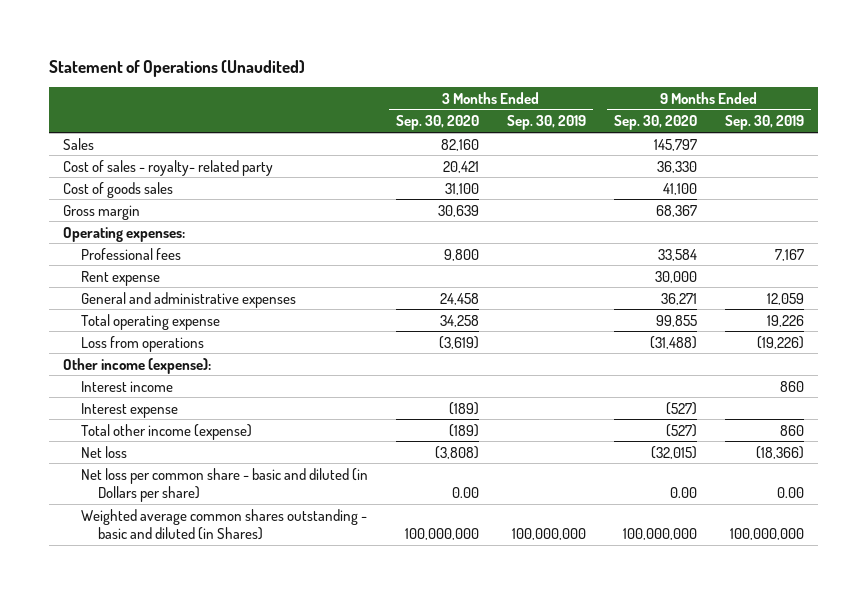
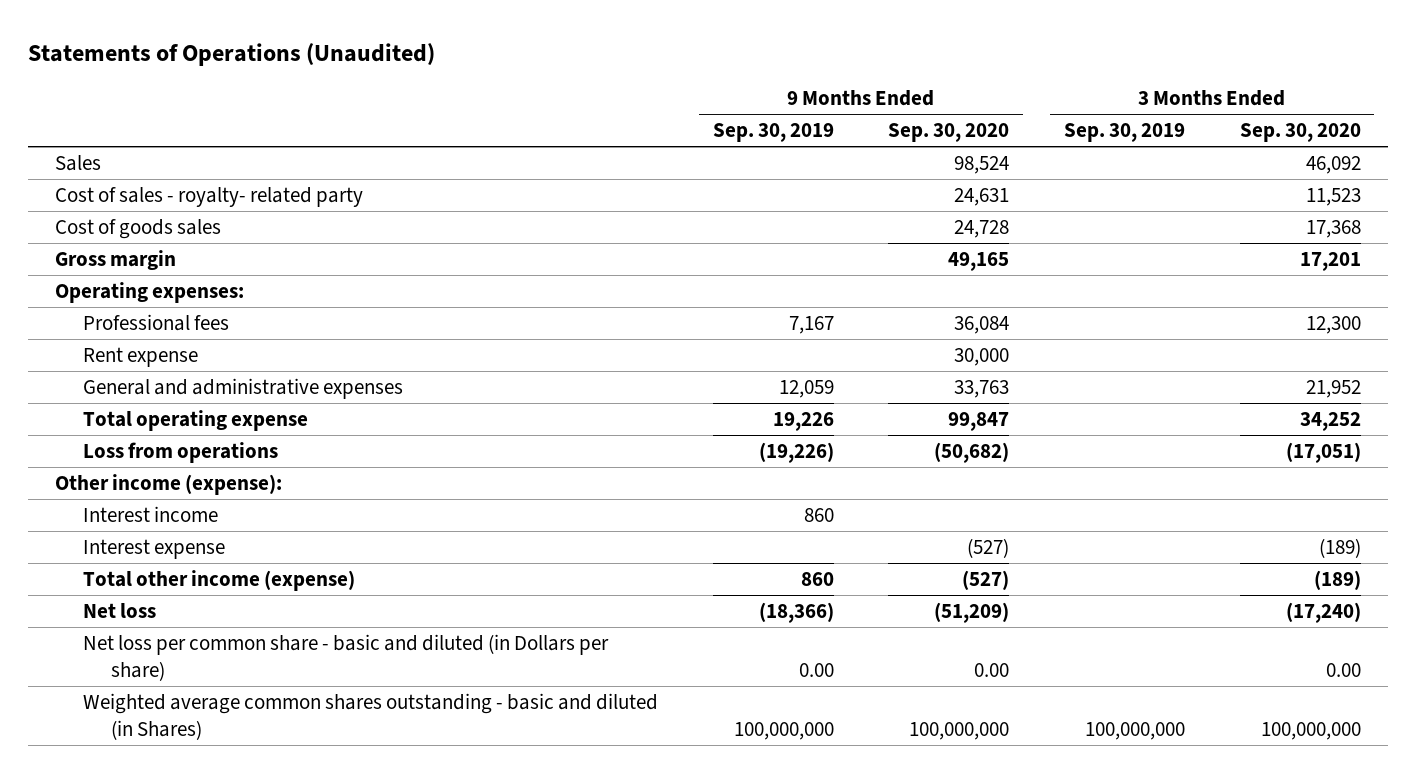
[49,59,306,77] Statement of Operations (Unaudited) -> [28,42,436,66] Statements of Operations (Unaudited)
[440,138,479,151] 82,160 -> [1305,156,1361,175] 46,092
[653,138,697,151] 145,797 -> [954,156,1010,175] 98,524
[442,160,479,173] 20,421 -> [1305,188,1361,207] 11,523
[656,160,697,173] 36,330 -> [954,188,1010,207] 24,631
[444,182,479,195] 31,100 -> [1305,220,1361,239] 17,368
[662,182,697,195] 41,100 -> [954,220,1010,239] 24,728
[437,204,479,217] 30,639 -> [1299,252,1361,272] 17,201
[655,204,697,217] 68,367 -> [948,252,1010,272] 49,165
[443,248,479,261] 9,800 -> [1305,316,1361,335] 12,300
[657,248,697,261] 33,584 -> [954,316,1010,335] 36,084
[439,292,479,305] 24,458 -> [1305,380,1361,399] 21,952
[660,292,697,305] 36,271 -> [954,380,1010,399] 33,763
[439,314,479,327] 34,258 -> [1299,412,1361,432] 34,252
[655,314,697,327] 99,855 -> [948,412,1010,432] 99,847
[438,335,479,349] (3,619) -> [1285,442,1361,464] (17,051)
[649,335,697,349] (31,488) -> [934,442,1010,464] (50,682)
[434,445,479,459] (3,808) -> [1285,602,1361,624] (17,240)
[650,445,697,459] (32,015) -> [934,602,1010,624] (51,209)

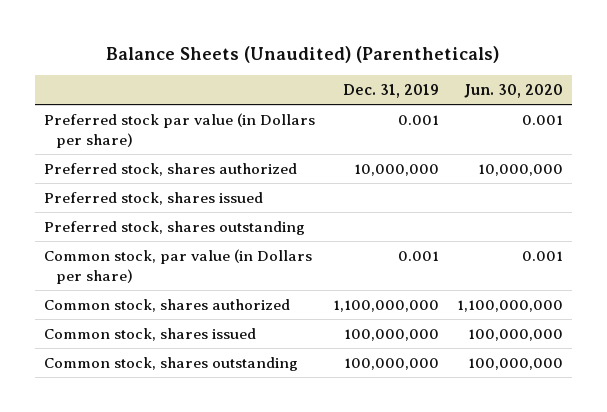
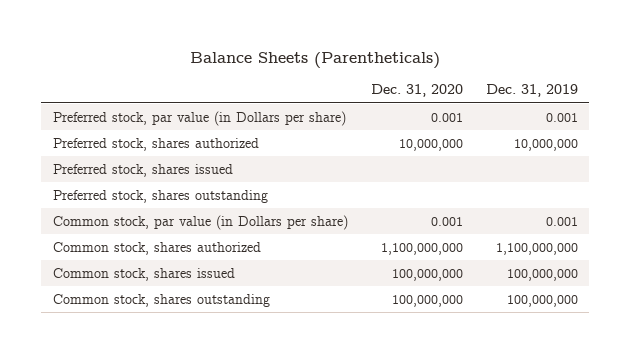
[106,45,500,63] Balance Sheets (Unaudited) (Parentheticals) -> [190,51,441,69] Balance Sheets (Parentheticals)
[463,84,563,99] Jun. 30, 2020 -> none
none -> [370,84,463,98] Dec. 31, 2020
[44,112,316,149] Preferred stock par value (in Dollars per share) -> [52,110,346,126] Preferred stock, par value (in Dollars per share)

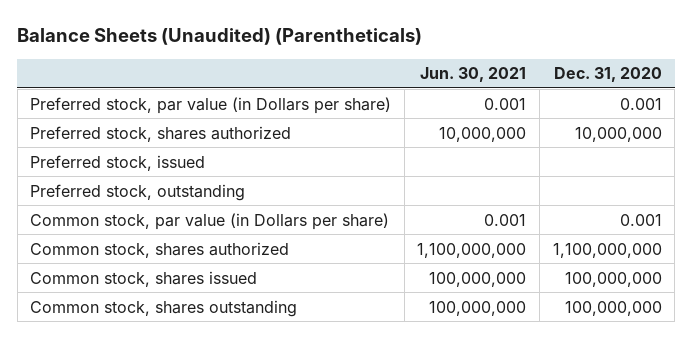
[190,51,441,69] Balance Sheets (Parentheticals) -> [17,28,423,46] Balance Sheets (Unaudited) (Parentheticals)
[485,84,578,98] Dec. 31, 2019 -> none
none -> [420,67,527,83] Jun. 30, 2021
[52,163,233,177] Preferred stock, shares issued -> [30,154,206,171] Preferred stock, issued
[52,189,268,203] Preferred stock, shares outstanding -> [30,183,246,201] Preferred stock, outstanding

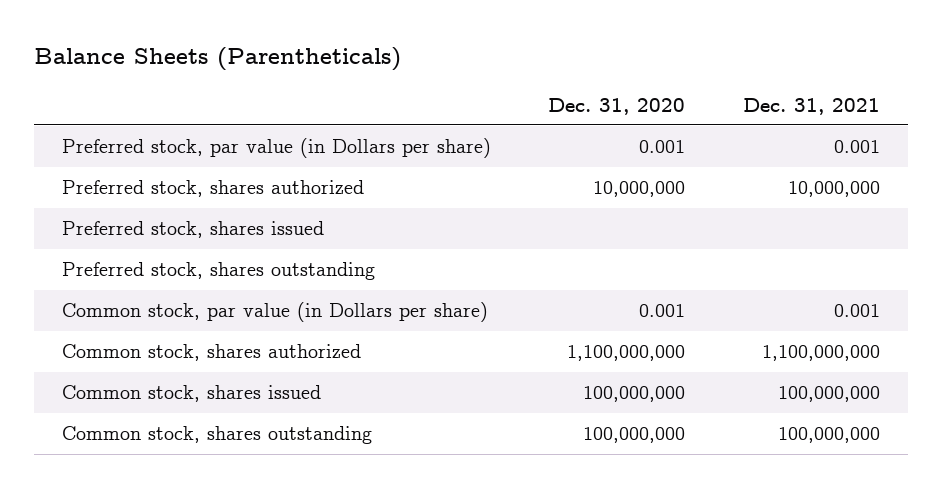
[17,28,423,46] Balance Sheets (Unaudited) (Parentheticals) -> [33,47,401,72] Balance Sheets (Parentheticals)
[420,67,527,83] Jun. 30, 2021 -> none
none -> [742,97,880,115] Dec. 31, 2021
[30,154,206,171] Preferred stock, issued -> [62,221,325,239] Preferred stock, shares issued
[30,183,246,201] Preferred stock, outstanding -> [62,262,376,281] Preferred stock, shares outstanding

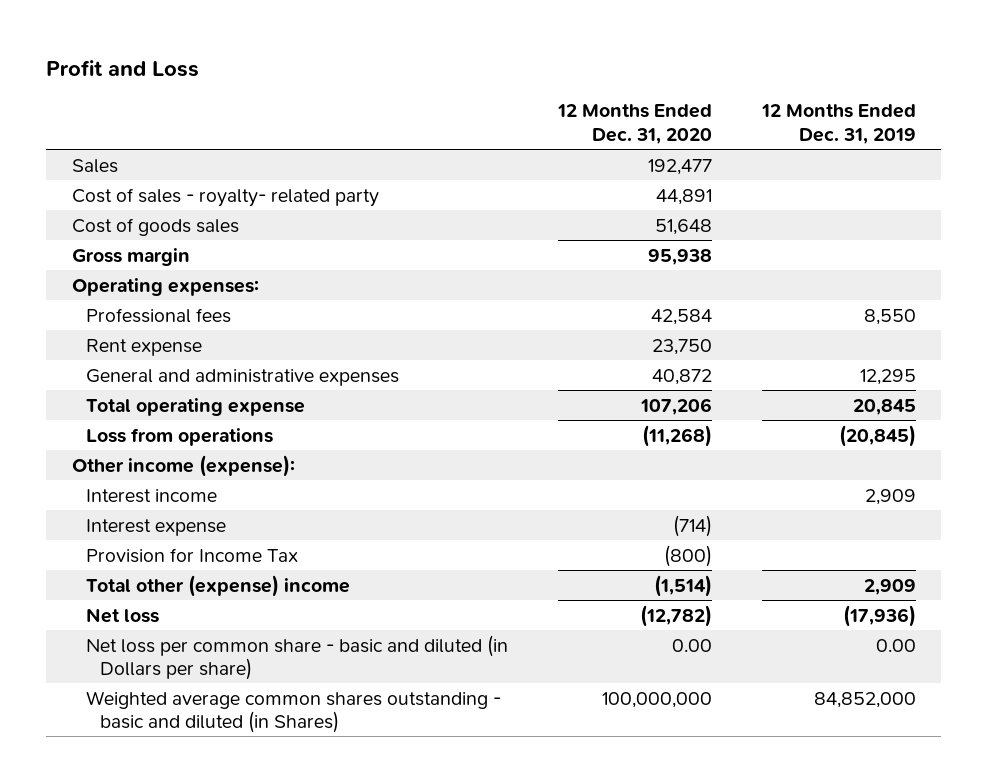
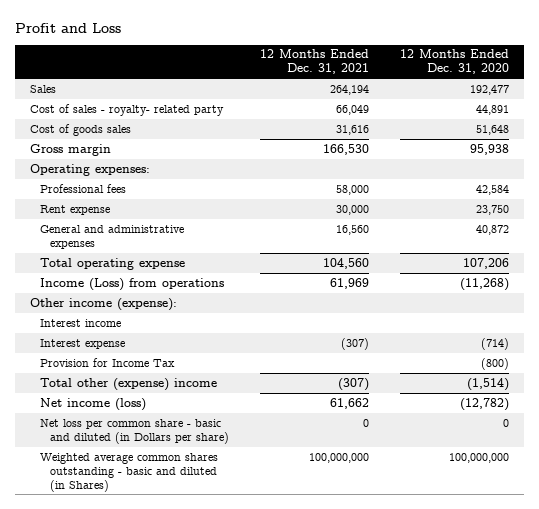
[760,104,916,144] 12 Months Ended Dec. 31, 2019 -> none
none -> [259,49,369,75] 12 Months Ended Dec. 31, 2021
[85,427,273,446] Loss from operations -> [40,277,225,291] Income (Loss) from operations
[85,607,159,623] Net loss -> [40,397,147,411] Net income (loss)
[671,638,712,652] 0.00 -> [502,418,509,427] 0

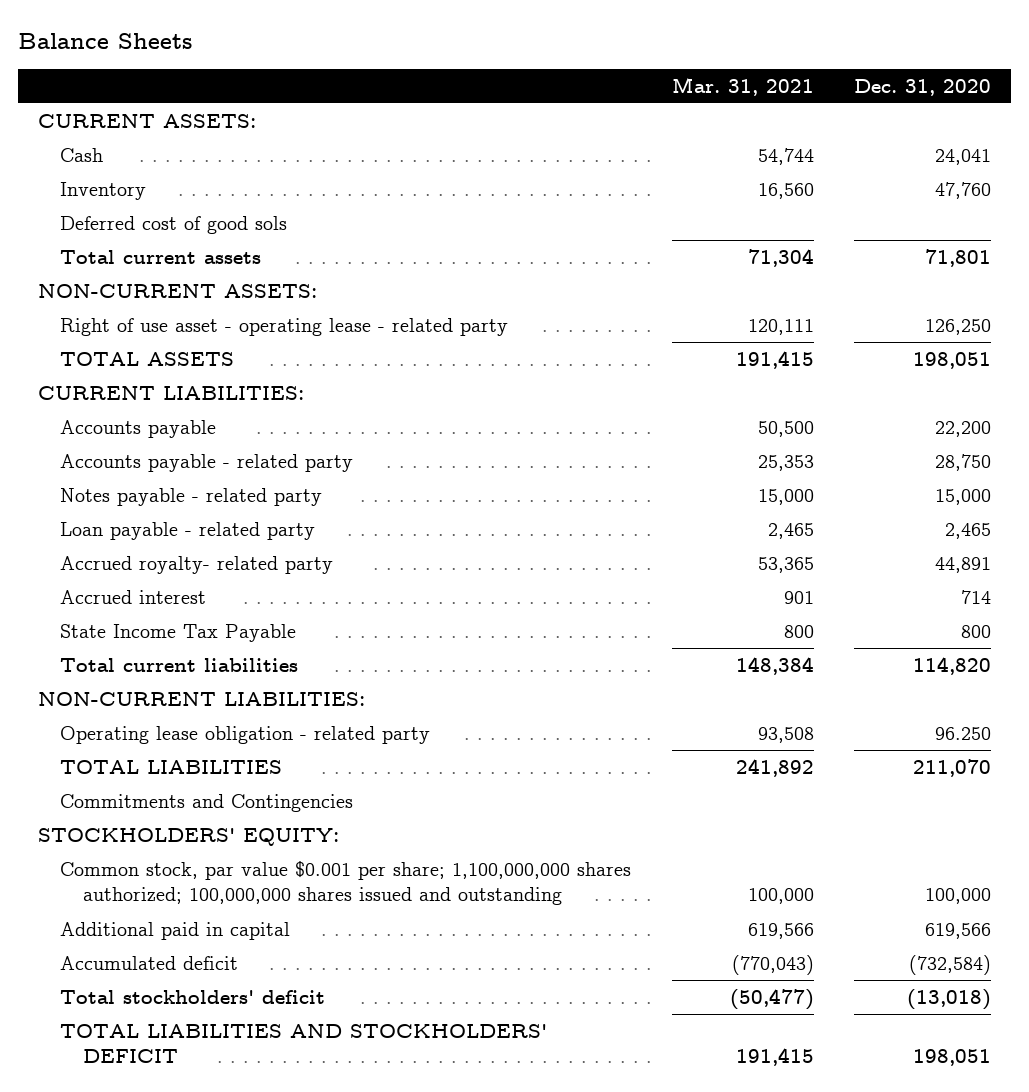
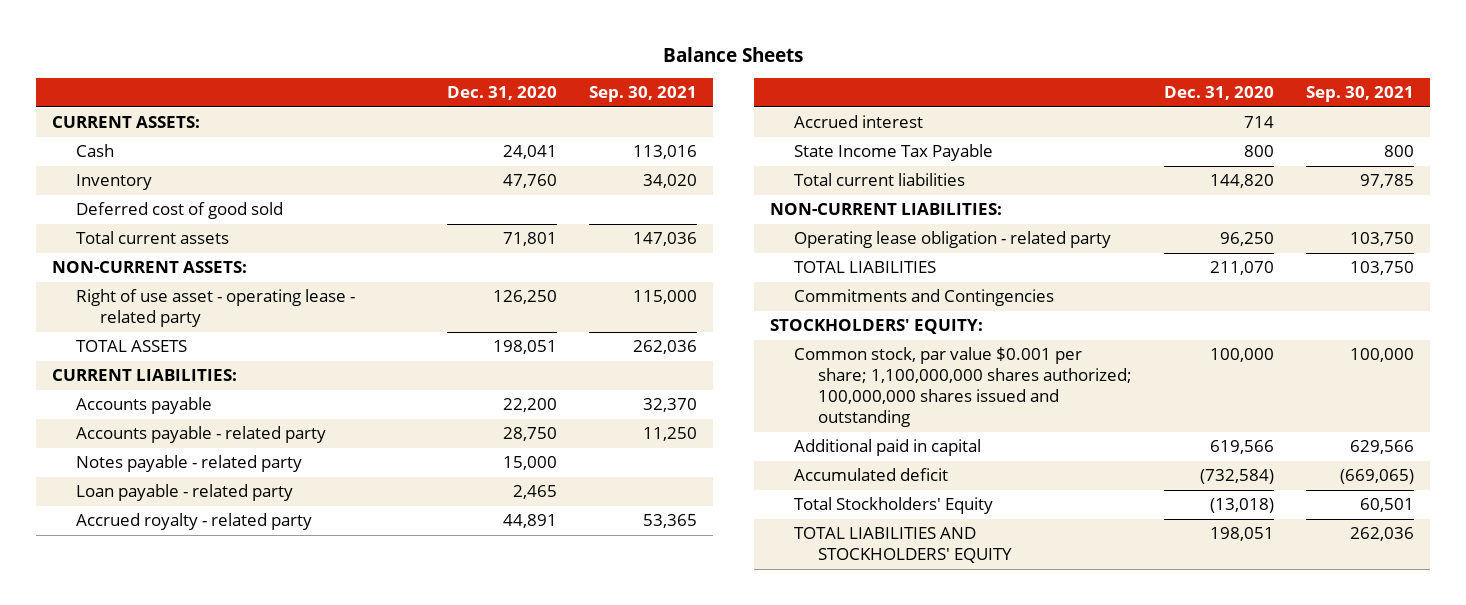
[671,76,814,96] Mar. 31, 2021 -> none
none -> [588,86,697,103] Sep. 30, 2021
[60,215,288,234] Deferred cost of good sols -> [76,202,284,220] Deferred cost of good sold
[60,555,334,574] Accrued royalty- related party -> [76,513,313,531] Accrued royalty - related party
[913,656,992,675] 114,820 -> [1210,174,1275,189] 144,820
[935,726,992,740] 96.250 -> [1220,232,1275,247] 96,250
[60,989,326,1004] Total stockholders' deficit -> [793,497,993,515] Total Stockholders' Equity
[60,1023,548,1064] TOTAL LIABILITIES AND STOCKHOLDERS' DEFICIT -> [793,527,1012,564] TOTAL LIABILITIES AND STOCKHOLDERS' EQUITY

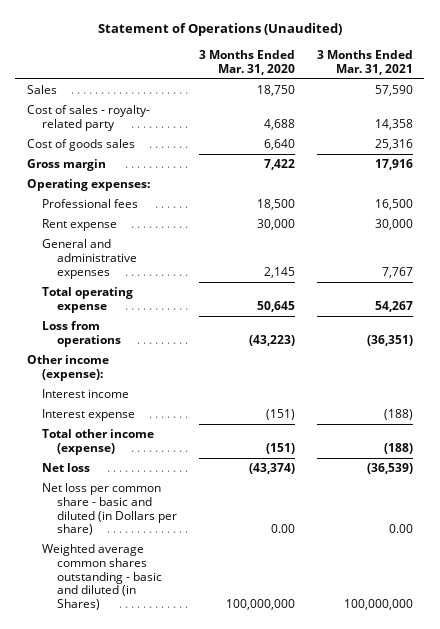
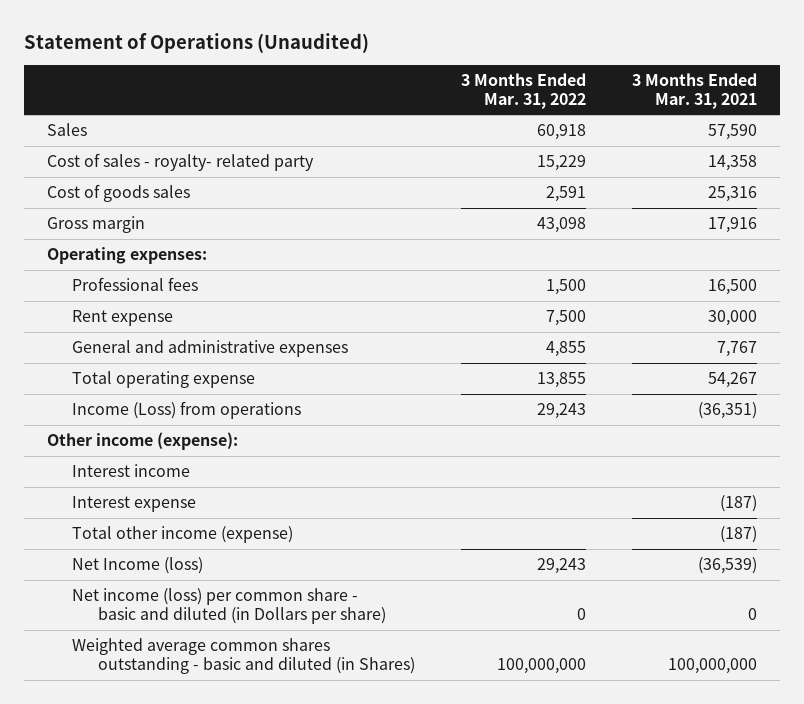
[199,49,296,75] 3 Months Ended Mar. 31, 2020 -> none
none -> [460,72,586,109] 3 Months Ended Mar. 31, 2022
[41,321,121,347] Loss from operations -> [72,401,302,420] Income (Loss) from operations
[384,409,414,421] (188) -> [720,495,758,513] (187)
[384,442,414,454] (188) -> [720,526,758,544] (187)
[41,463,90,473] Net loss -> [72,557,204,575] Net Income (loss)
[41,483,177,536] Net loss per common share - basic and diluted (in Dollars per share) -> [72,588,386,625] Net income (loss) per common share - basic and diluted (in Dollars per share)
[389,524,414,534] 0.00 -> [748,608,758,621] 0

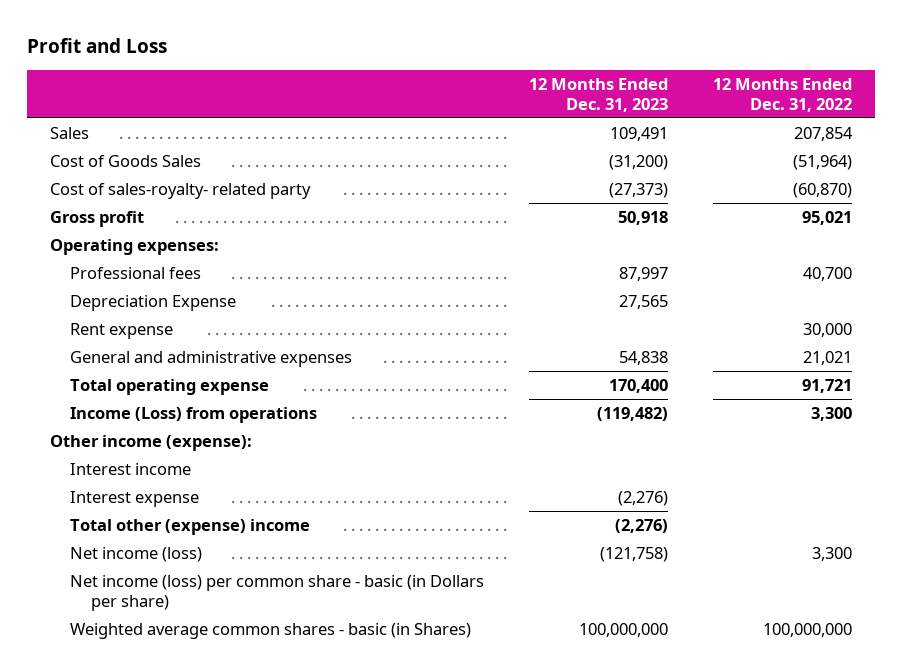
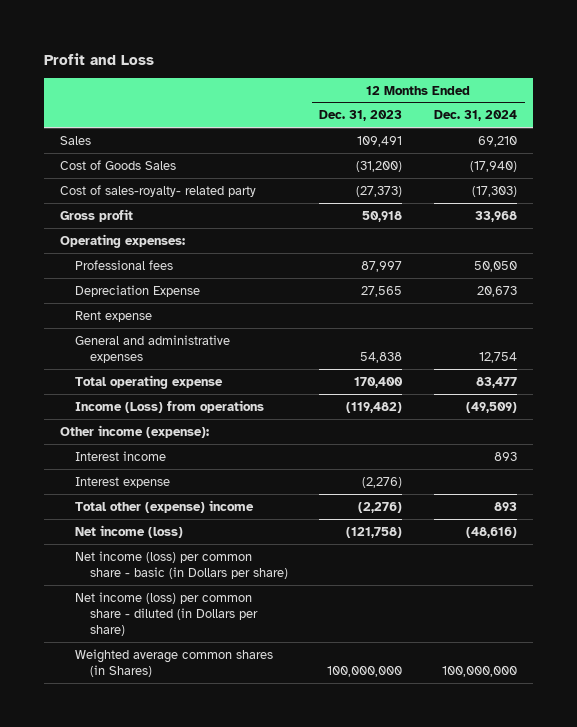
[713,77,853,112] 12 Months Ended Dec. 31, 2022 -> none
none -> [434,110,518,122] Dec. 31, 2024
none -> [74,591,258,636] Net income (loss) per common share - diluted (in Dollars per share)
[70,622,472,639] Weighted average common shares - basic (in Shares) -> [74,648,273,677] Weighted average common shares (in Shares)

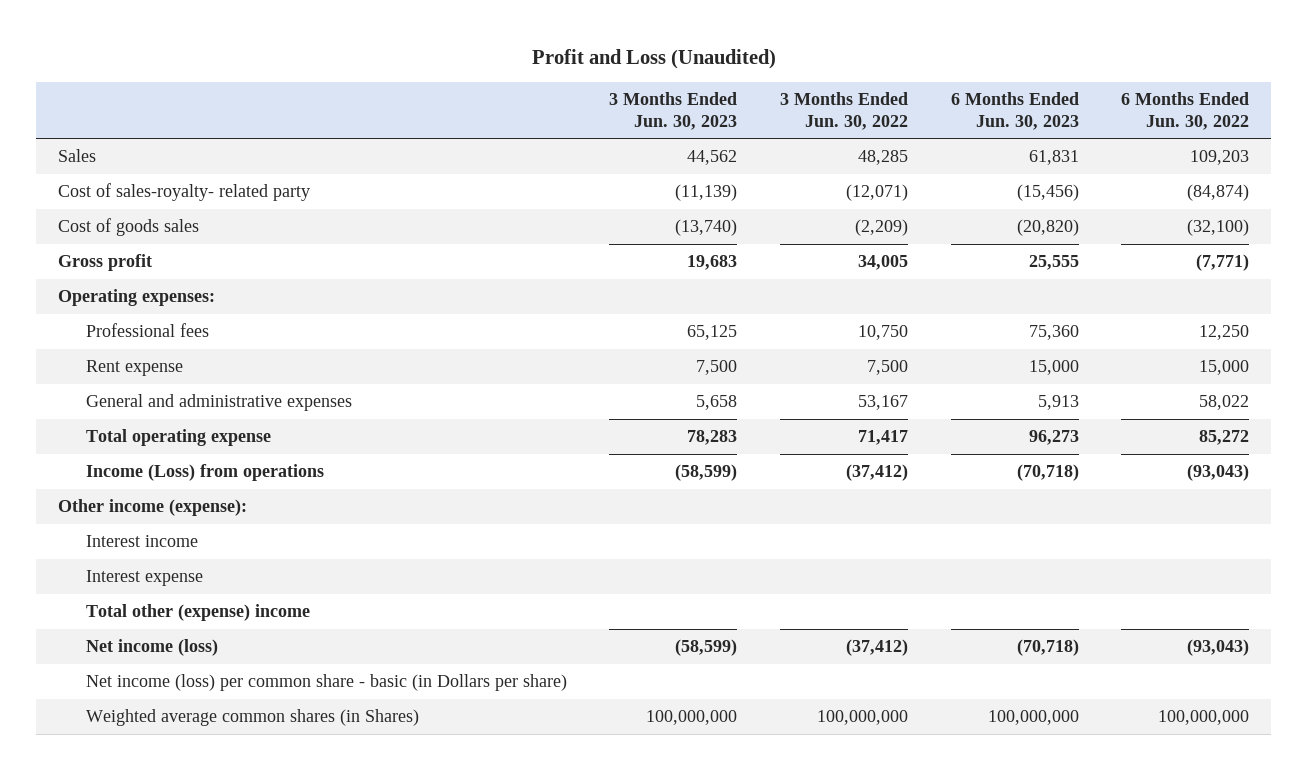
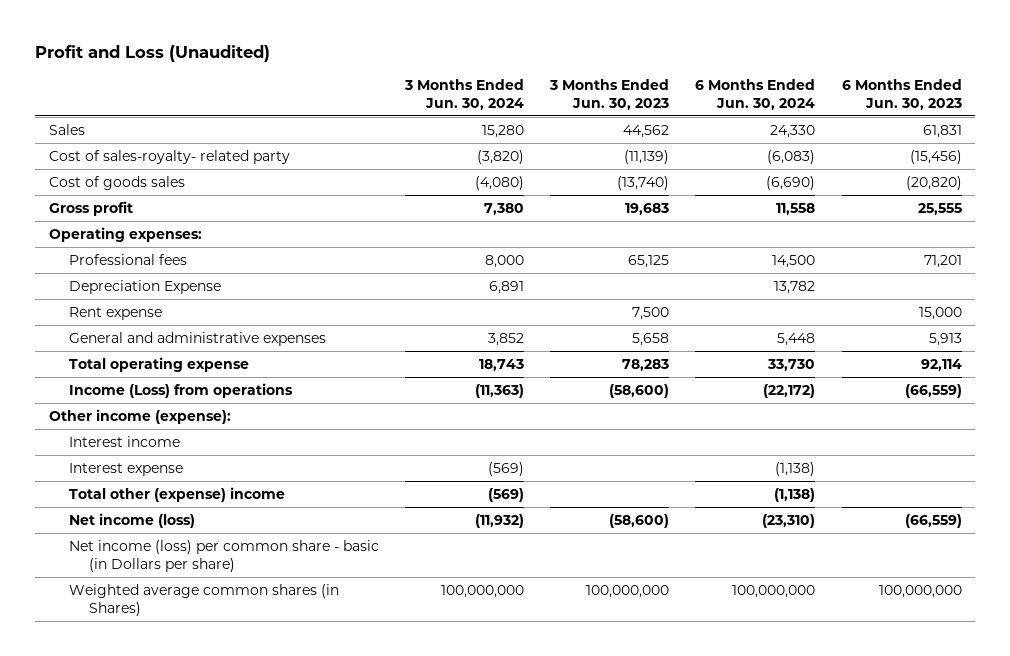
[780,91,909,130] 3 Months Ended Jun. 30, 2022 -> none
[1121,91,1250,130] 6 Months Ended Jun. 30, 2022 -> none
none -> [403,78,524,110] 3 Months Ended Jun. 30, 2024
none -> [695,78,816,110] 6 Months Ended Jun. 30, 2024
[1028,325,1079,341] 75,360 -> [923,254,962,268] 71,201
none -> [68,279,221,294] Depreciation Expense
[1028,430,1079,446] 96,273 -> [920,358,962,371] 92,114
[675,464,738,482] (58,599) -> [609,383,670,398] (58,600)
[1016,464,1079,482] (70,718) -> [904,383,962,398] (66,559)
[675,639,738,657] (58,599) -> [609,513,670,528] (58,600)
[1016,639,1079,657] (70,718) -> [904,513,962,528] (66,559)

